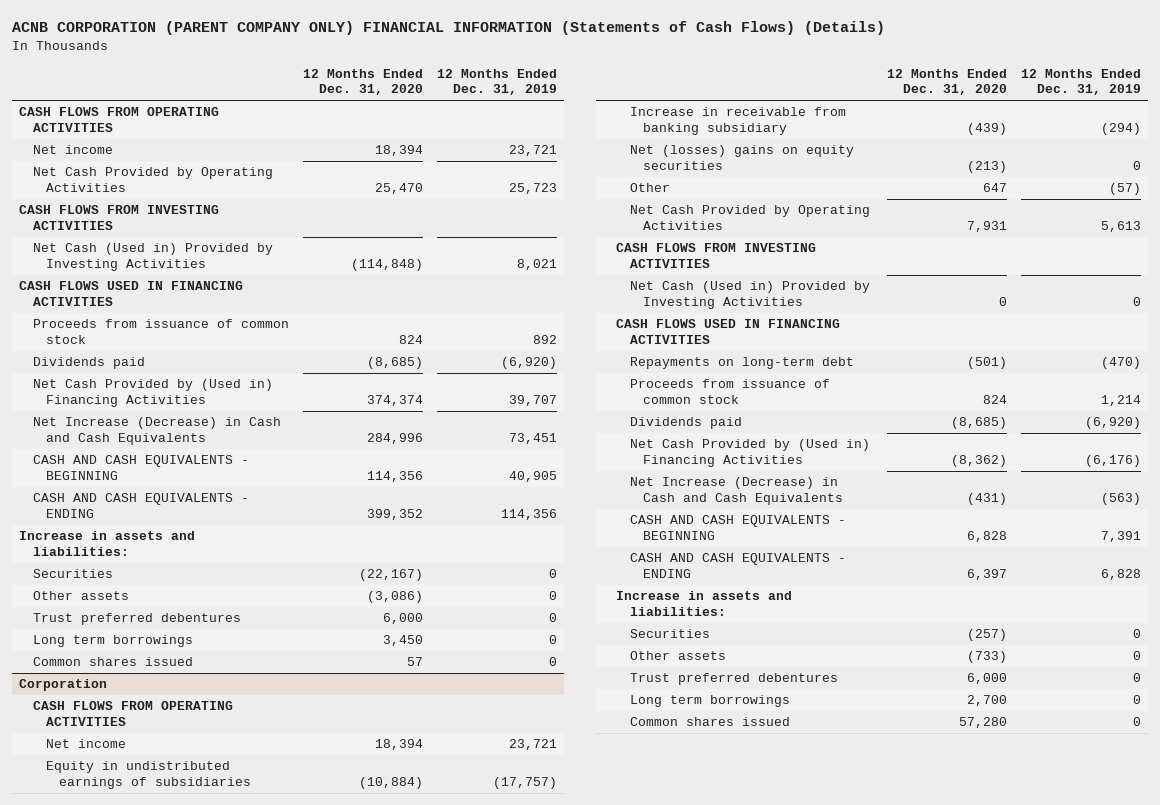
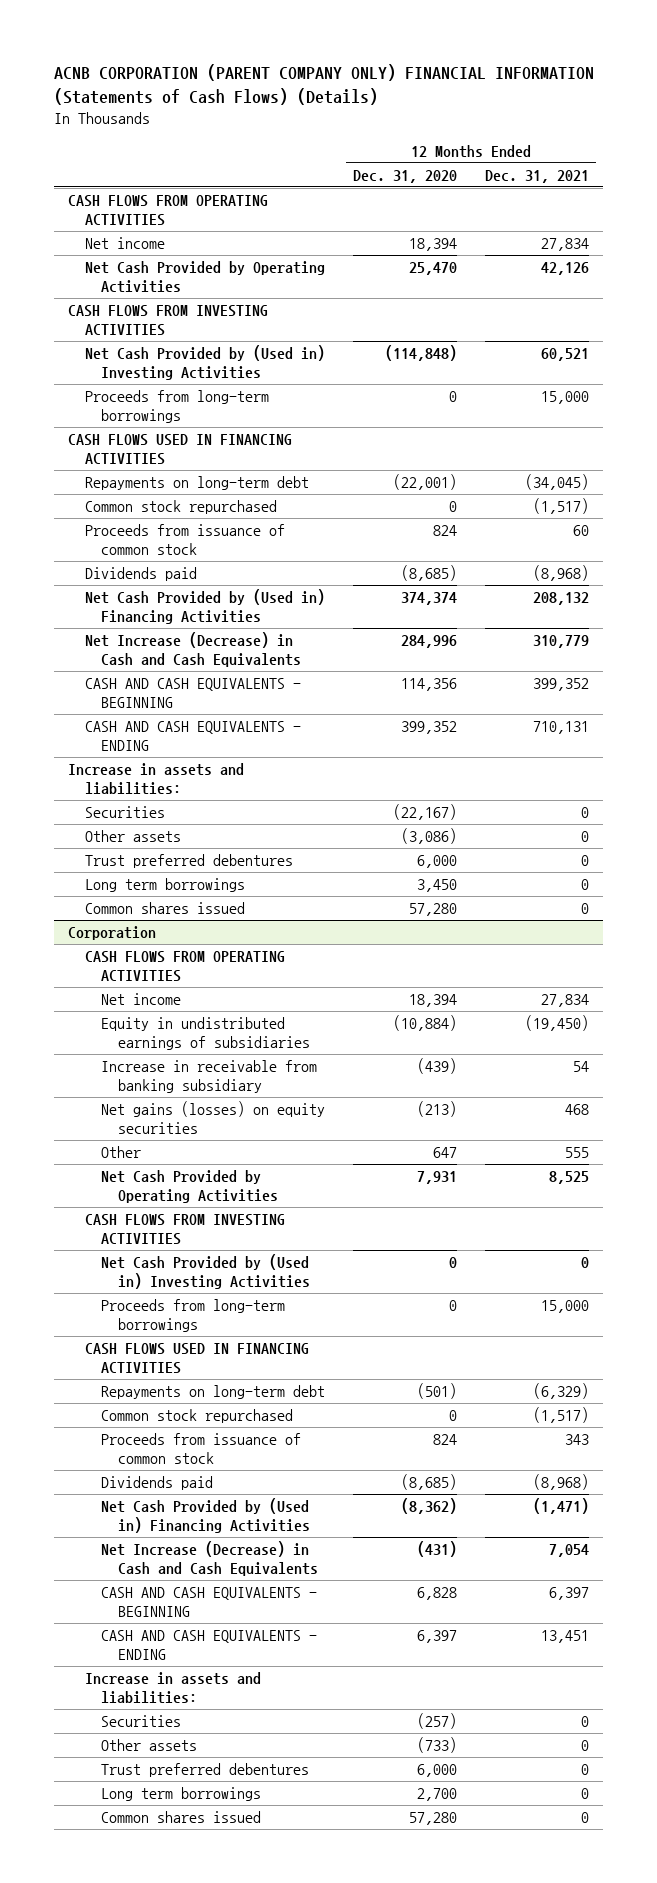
[436,68,557,96] 12 Months Ended Dec. 31, 2019 -> none
none -> [485,169,590,183] Dec. 31, 2021
[32,243,273,271] Net Cash (Used in) Provided by Investing Activities -> [84,344,325,381] Net Cash Provided by (Used in) Investing Activities
none -> [84,389,269,424] Proceeds from long-term borrowings
none -> [84,475,309,490] Repayments on long-term debt
none -> [84,499,277,514] Common stock repurchased
[406,657,423,667] 57 -> [409,902,458,916] 57,280
[629,145,854,170] Net (losses) gains on equity securities -> [101,1100,326,1135] Net gains (losses) on equity securities
[629,281,870,309] Net Cash (Used in) Provided by Investing Activities -> [101,1253,310,1290] Net Cash Provided by (Used in) Investing Activities
none -> [101,1298,286,1333] Proceeds from long-term borrowings
none -> [101,1408,294,1423] Common stock repurchased

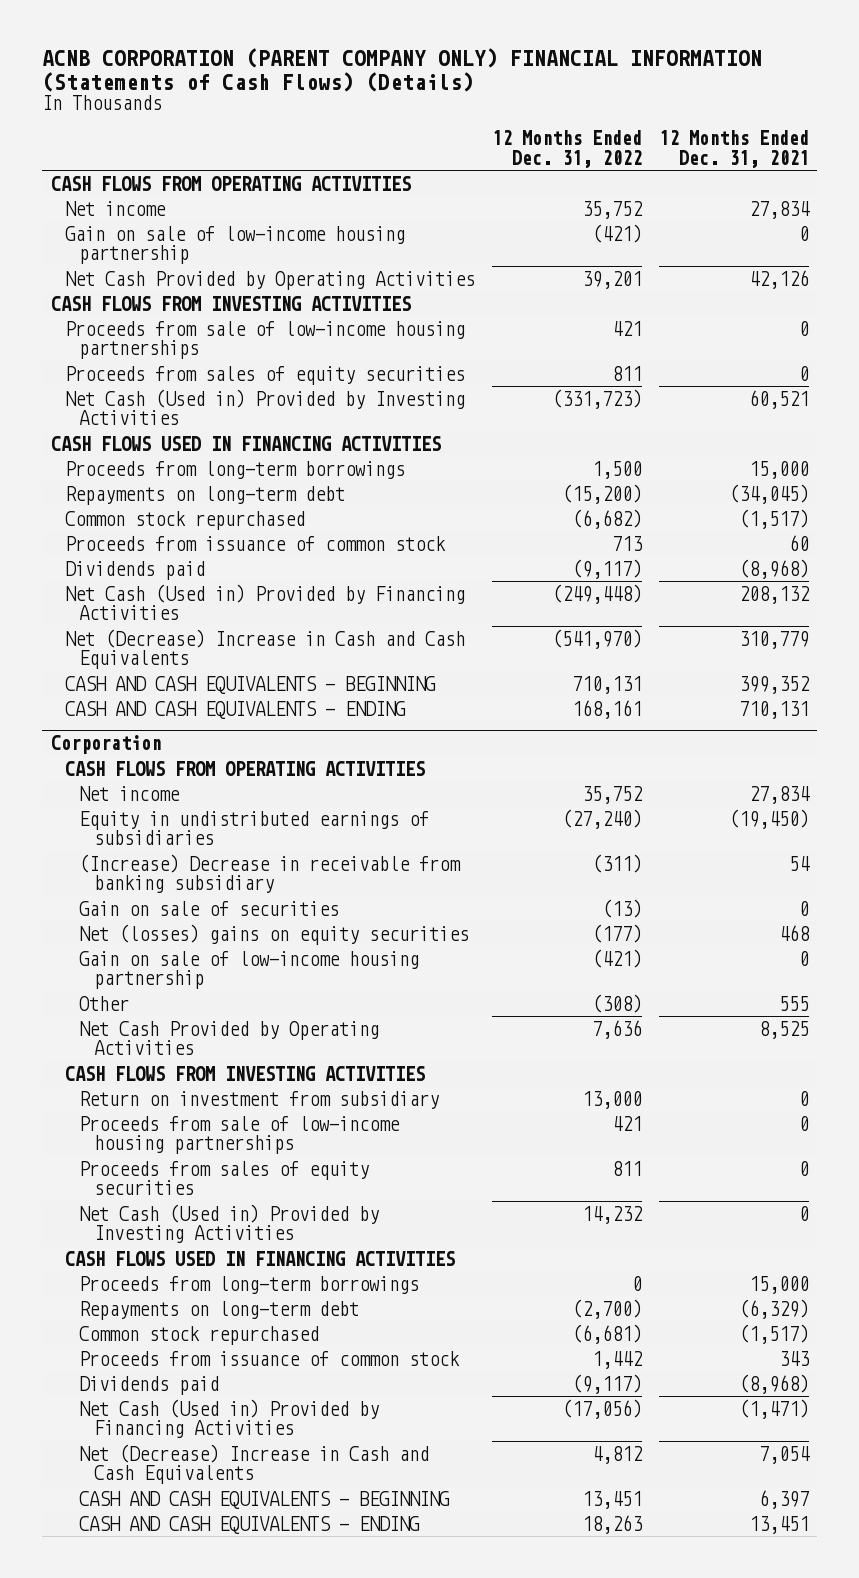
[353,169,458,183] Dec. 31, 2020 -> none
none -> [491,130,642,168] 12 Months Ended Dec. 31, 2022
none -> [64,225,405,265] Gain on sale of low-income housing partnership
none -> [64,320,465,360] Proceeds from sale of low-income housing partnerships
none -> [64,365,465,385] Proceeds from sales of equity securities
[84,344,325,381] Net Cash Provided by (Used in) Investing Activities -> [64,388,465,426] Net Cash (Used in) Provided by Investing Activities
[84,389,269,424] Proceeds from long-term borrowings -> [64,460,405,479] Proceeds from long-term borrowings
[84,588,325,625] Net Cash Provided by (Used in) Financing Activities -> [64,583,465,621] Net Cash (Used in) Provided by Financing Activities
[84,631,302,668] Net Increase (Decrease) in Cash and Cash Equivalents -> [64,628,465,670] Net (Decrease) Increase in Cash and Cash Equivalents
[68,762,245,796] Increase in assets and liabilities: -> none
[84,805,165,818] Securities -> none
[84,829,181,842] Other assets -> none
[84,853,293,868] Trust preferred debentures -> none
[84,877,245,892] Long term borrowings -> none
[84,901,245,914] Common shares issued -> none
[101,1059,318,1094] Increase in receivable from banking subsidiary -> [79,853,462,894] (Increase) Decrease in receivable from banking subsidiary
none -> [79,900,340,916] Gain on sale of securities
[101,1100,326,1135] Net gains (losses) on equity securities -> [79,923,470,945] Net (losses) gains on equity securities
none -> [79,950,420,990] Gain on sale of low-income housing partnership
none -> [79,1090,440,1109] Return on investment from subsidiary
none -> [79,1115,401,1155] Proceeds from sale of low-income housing partnerships
none -> [79,1160,370,1196] Proceeds from sales of equity securities
[101,1253,310,1290] Net Cash Provided by (Used in) Investing Activities -> [79,1203,380,1244] Net Cash (Used in) Provided by Investing Activities
[101,1298,286,1333] Proceeds from long-term borrowings -> [79,1275,420,1294] Proceeds from long-term borrowings
[101,1497,310,1534] Net Cash Provided by (Used in) Financing Activities -> [79,1398,380,1439] Net Cash (Used in) Provided by Financing Activities
[101,1540,318,1577] Net Increase (Decrease) in Cash and Cash Equivalents -> [79,1443,430,1485] Net (Decrease) Increase in Cash and Cash Equivalents
[84,1671,261,1705] Increase in assets and liabilities: -> none
[101,1714,182,1727] Securities -> none
[101,1738,198,1751] Other assets -> none
[101,1762,310,1777] Trust preferred debentures -> none
[101,1786,262,1801] Long term borrowings -> none
[101,1810,262,1823] Common shares issued -> none

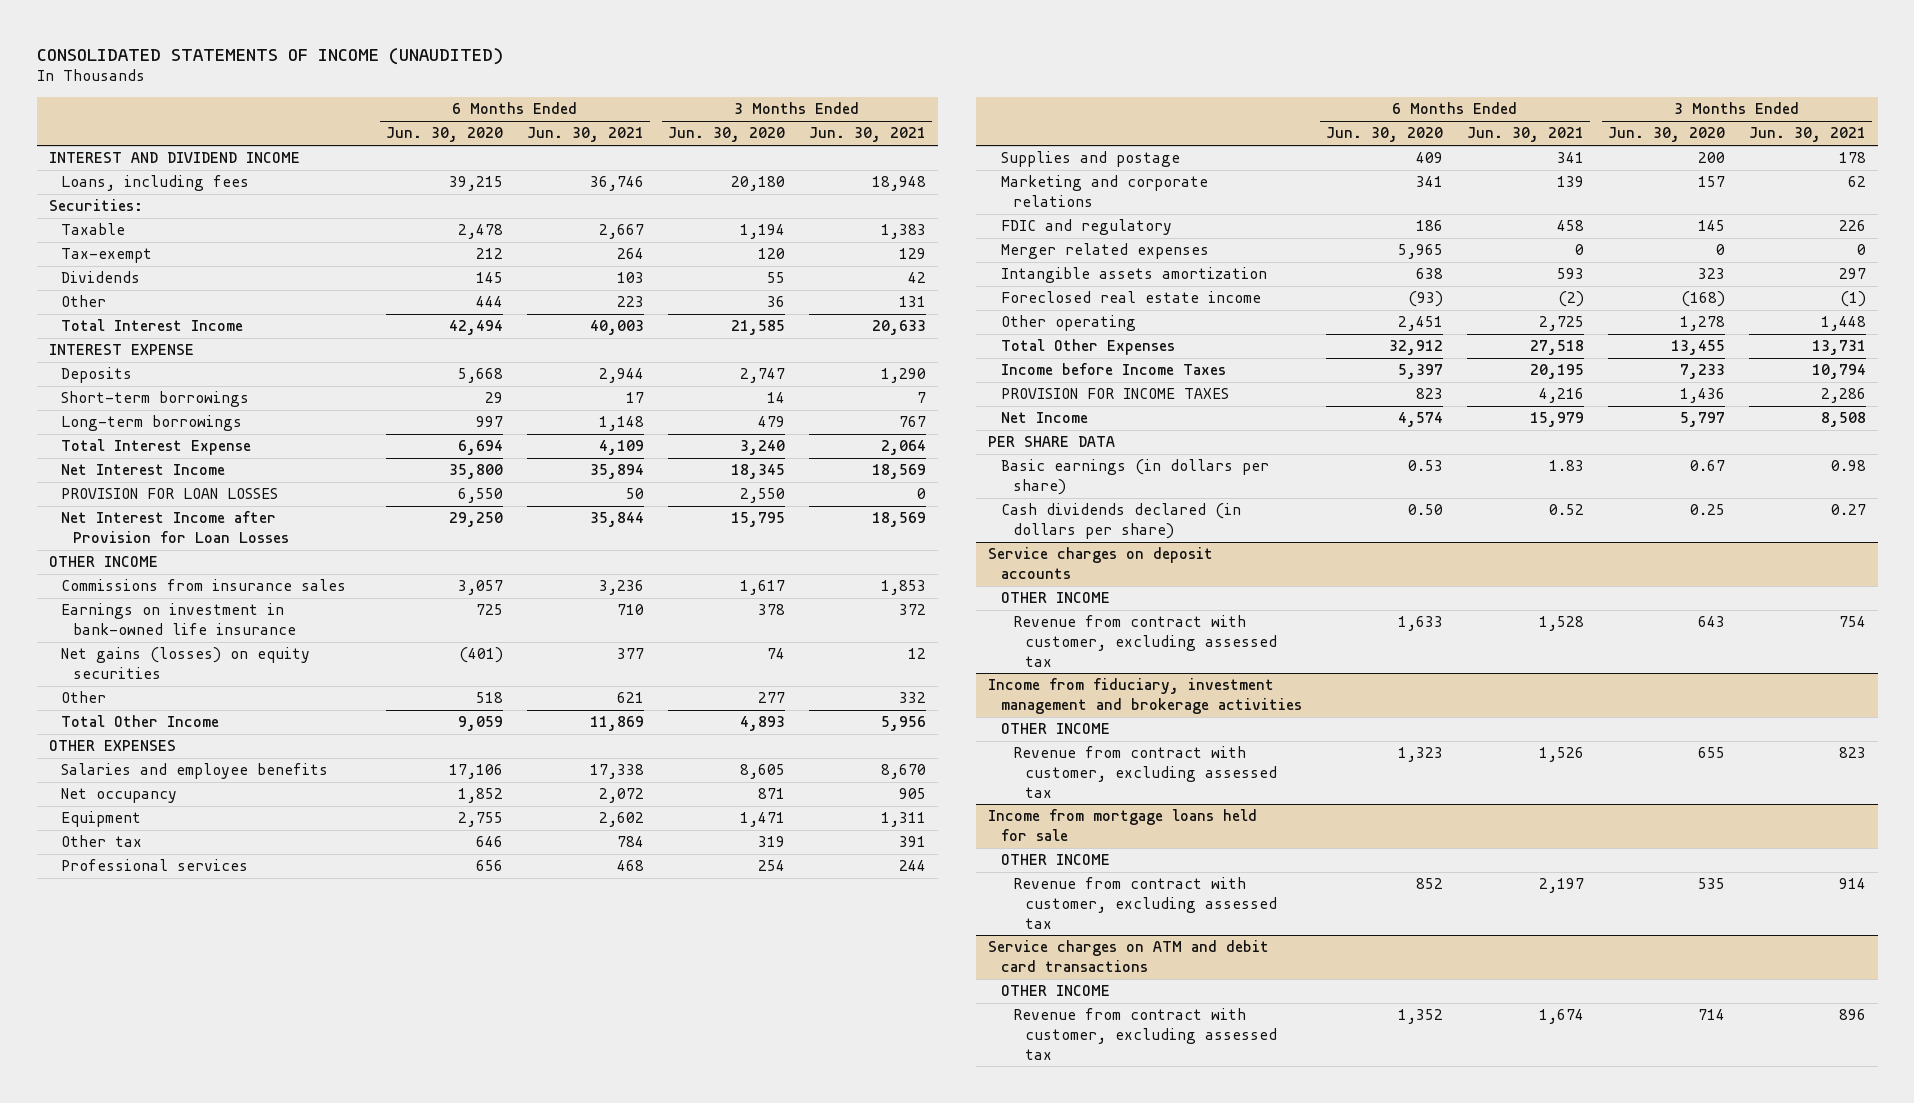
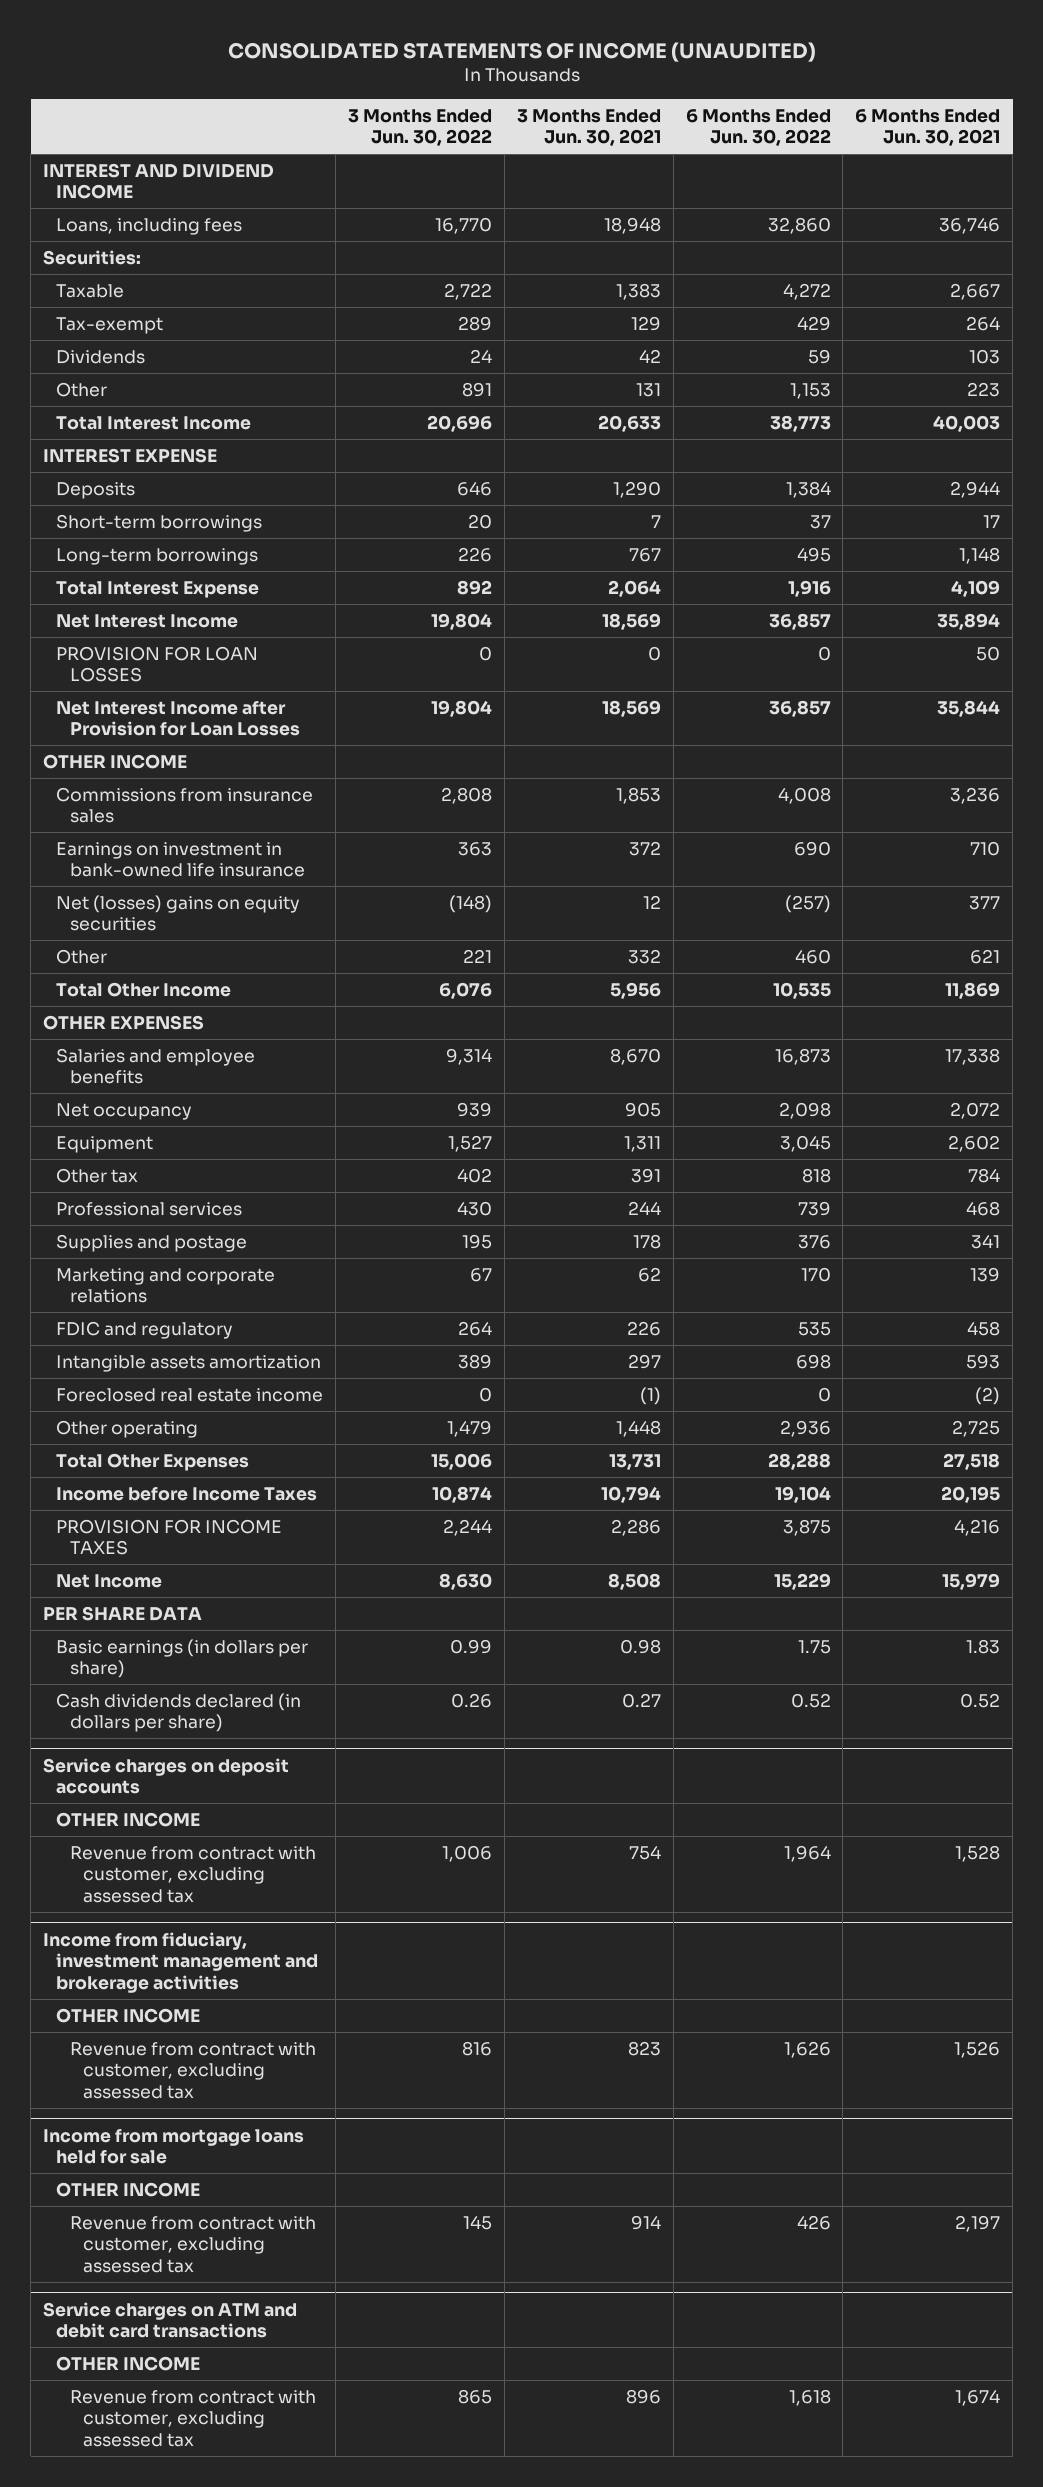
[385,127,503,143] Jun. 30, 2020 -> none
[667,127,785,143] Jun. 30, 2020 -> none
none -> [348,108,493,147] 3 Months Ended Jun. 30, 2022
none -> [685,108,831,147] 6 Months Ended Jun. 30, 2022
[60,647,310,680] Net gains (losses) on equity securities -> [56,894,301,932] Net (losses) gains on equity securities
[1000,243,1209,260] Merger related expenses -> none

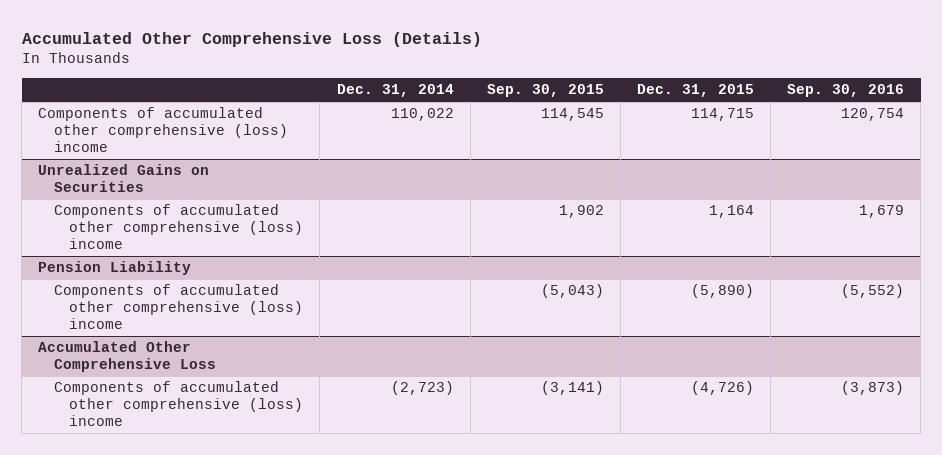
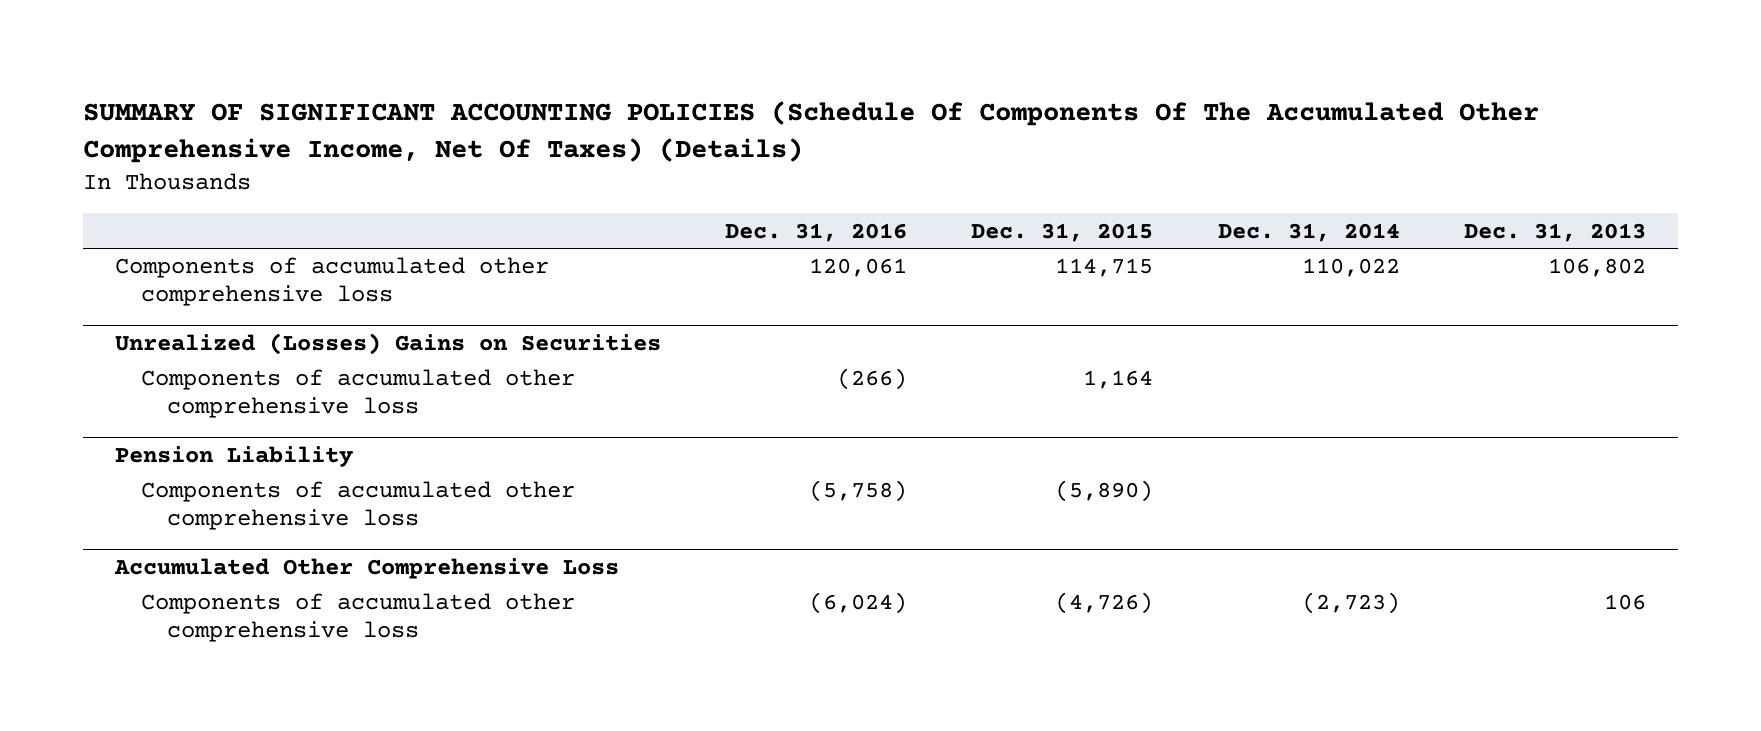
[21,31,482,47] Accumulated Other Comprehensive Loss (Details) -> [82,100,1539,164] SUMMARY OF SIGNIFICANT ACCOUNTING POLICIES (Schedule Of Components Of The Accumulated Other Comprehensive Income, Net Of Taxes) (Details)
[486,84,604,98] Sep. 30, 2015 -> none
[787,84,905,98] Sep. 30, 2016 -> none
none -> [725,222,908,242] Dec. 31, 2016
none -> [1463,222,1646,242] Dec. 31, 2013
[38,107,288,152] Components of accumulated other comprehensive (loss) income -> [114,257,549,307] Components of accumulated other comprehensive loss
[38,164,210,193] Unrealized Gains on Securities -> [114,333,661,356] Unrealized (Losses) Gains on Securities
[53,204,304,249] Components of accumulated other comprehensive (loss) income -> [140,369,575,419] Components of accumulated other comprehensive loss
[53,284,304,329] Components of accumulated other comprehensive (loss) income -> [140,481,575,531] Components of accumulated other comprehensive loss
[53,381,304,426] Components of accumulated other comprehensive (loss) income -> [140,593,575,643] Components of accumulated other comprehensive loss

